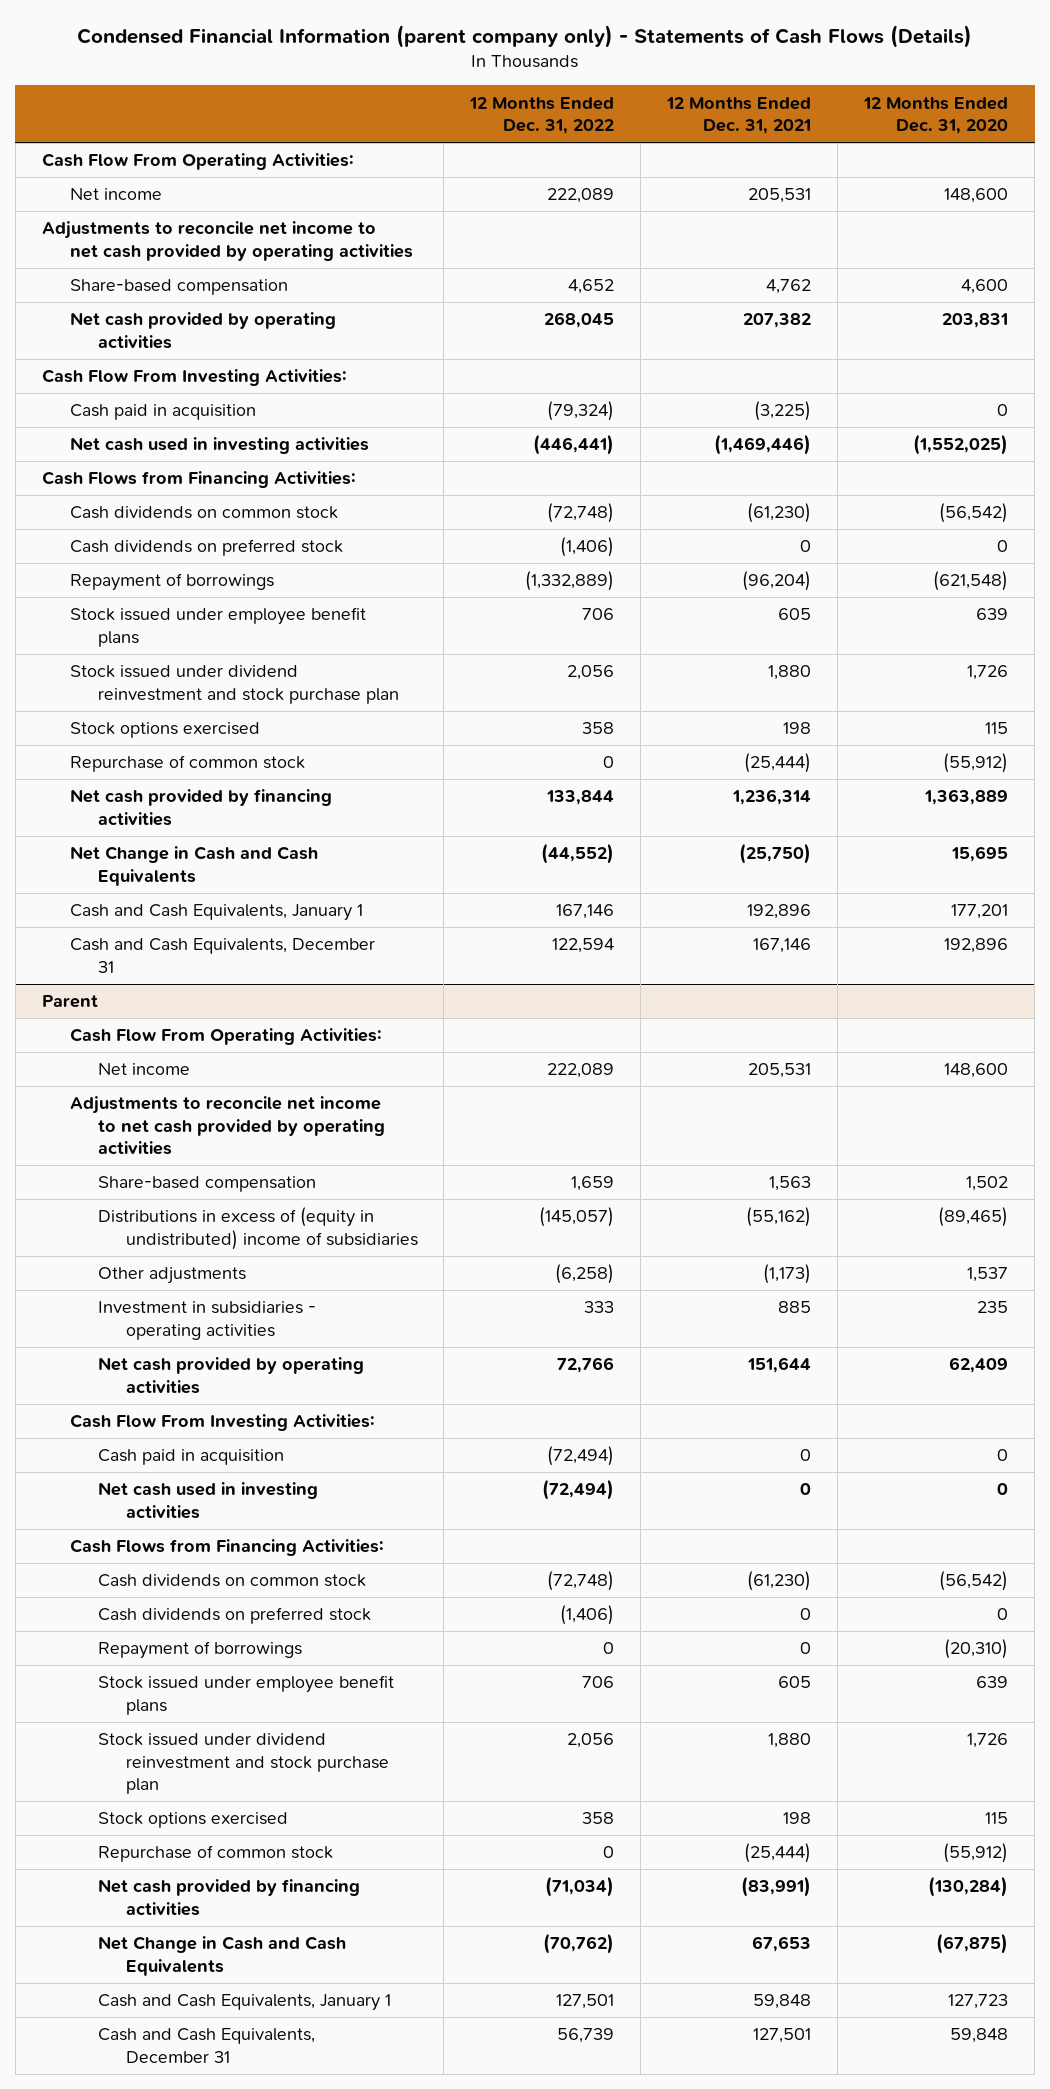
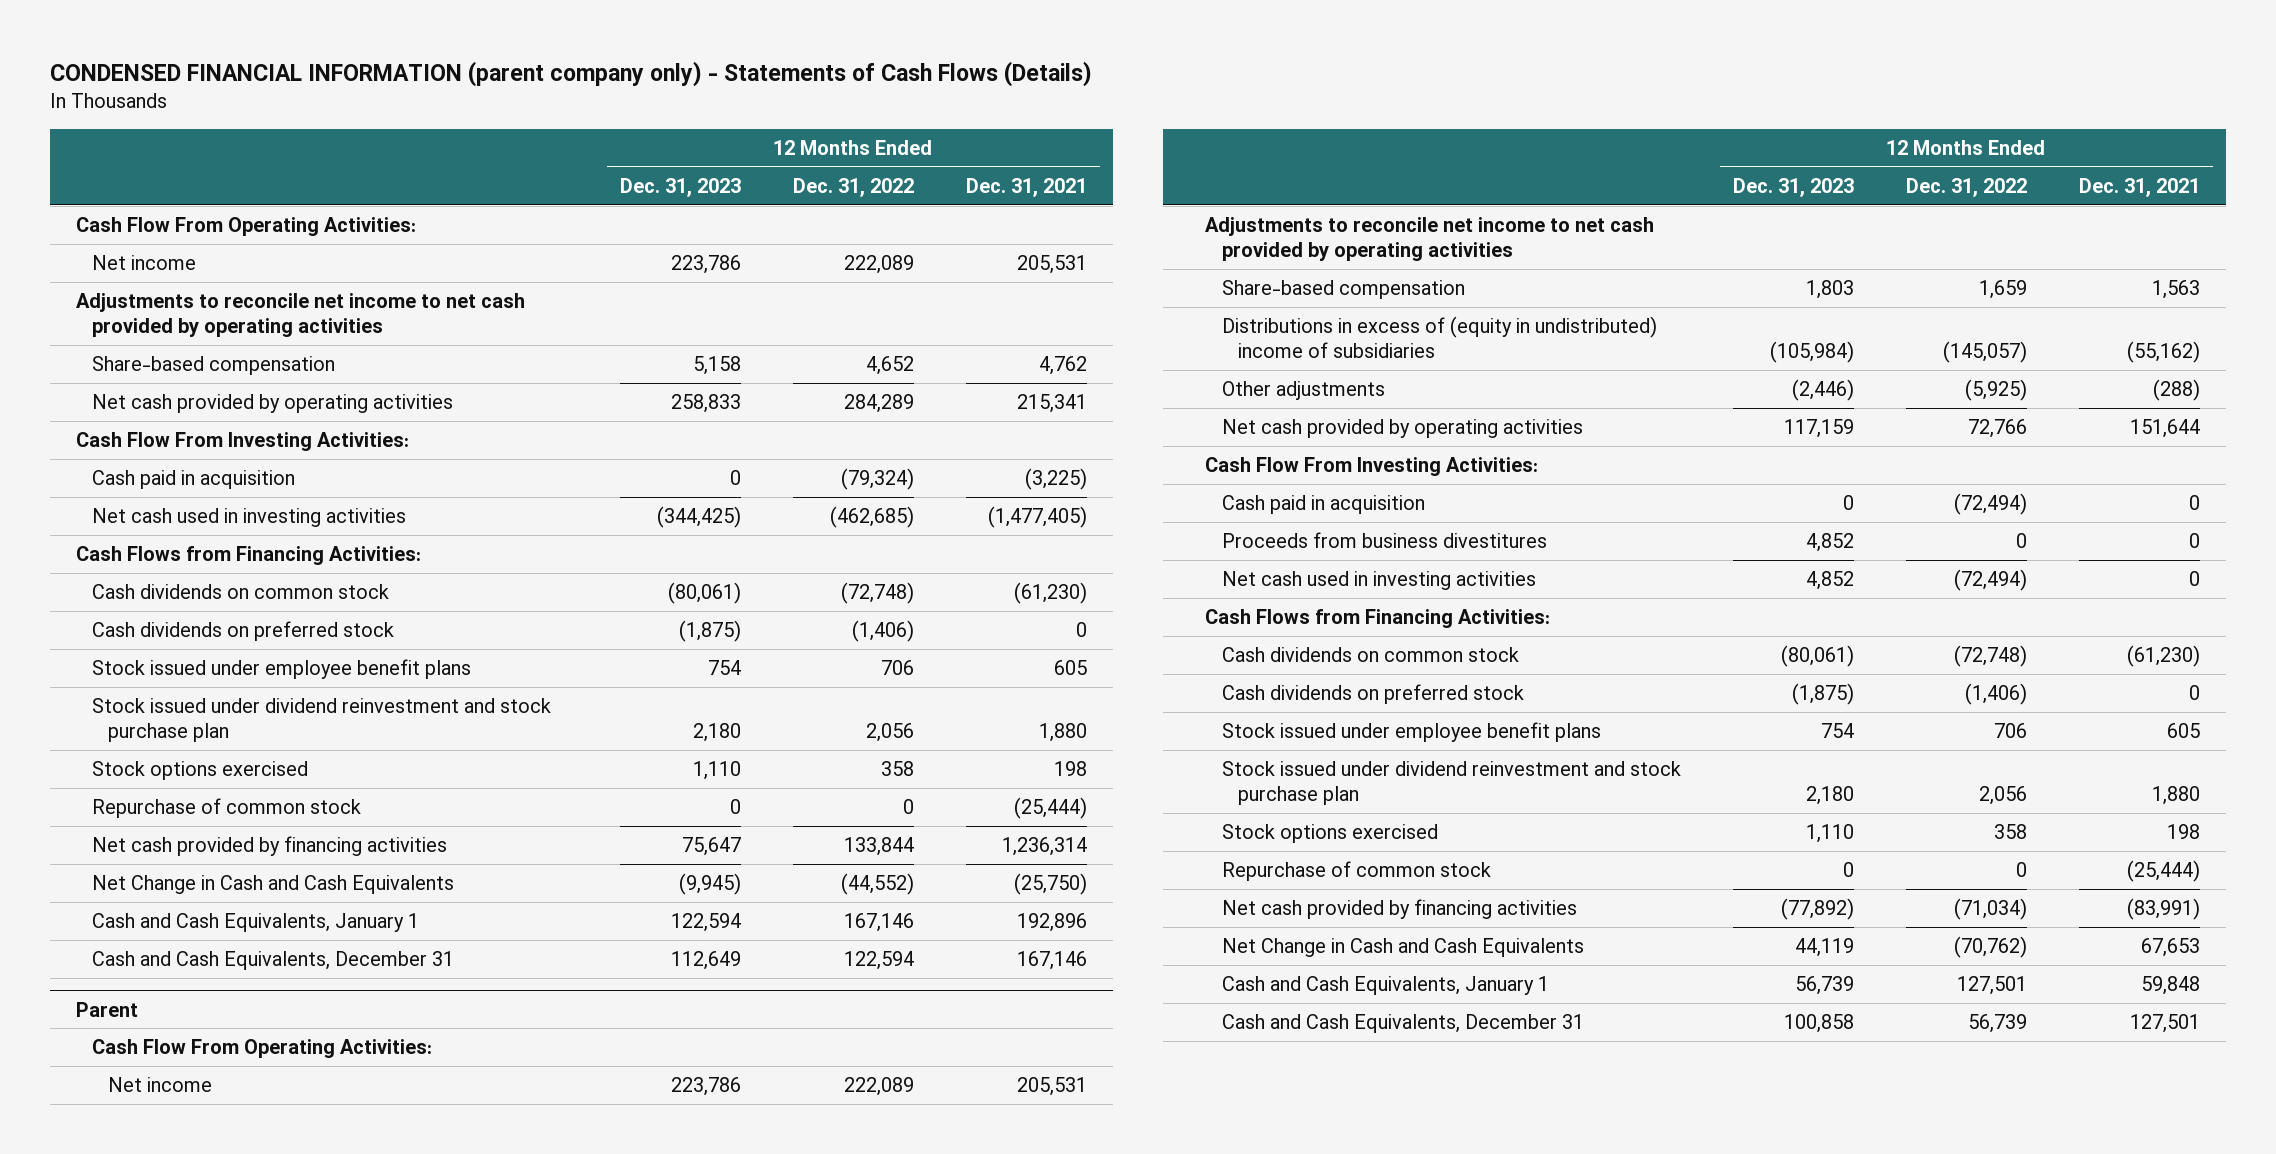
[76,25,972,49] Condensed Financial Information (parent company only) - Statements of Cash Flows (Details) -> [49,61,1092,88] CONDENSED FINANCIAL INFORMATION (parent company only) - Statements of Cash Flows (Details)
[863,96,1009,135] 12 Months Ended Dec. 31, 2020 -> none
none -> [619,177,741,197] Dec. 31, 2023
[544,312,615,329] 268,045 -> [843,394,914,414] 284,289
[743,313,812,329] 207,382 -> [1016,394,1087,414] 215,341
[533,434,615,456] (446,441) -> [829,506,914,529] (462,685)
[714,434,812,456] (1,469,446) -> [987,506,1087,529] (1,477,405)
[69,573,274,592] Repayment of borrowings -> none
[97,1301,316,1340] Investment in subsidiaries - operating activities -> none
[555,1264,615,1285] (6,258) -> [1964,379,2027,402] (5,925)
[763,1264,812,1285] (1,173) -> [2152,379,2200,402] (288)
none -> [1221,532,1547,549] Proceeds from business divestitures
[97,1641,302,1660] Repayment of borrowings -> none

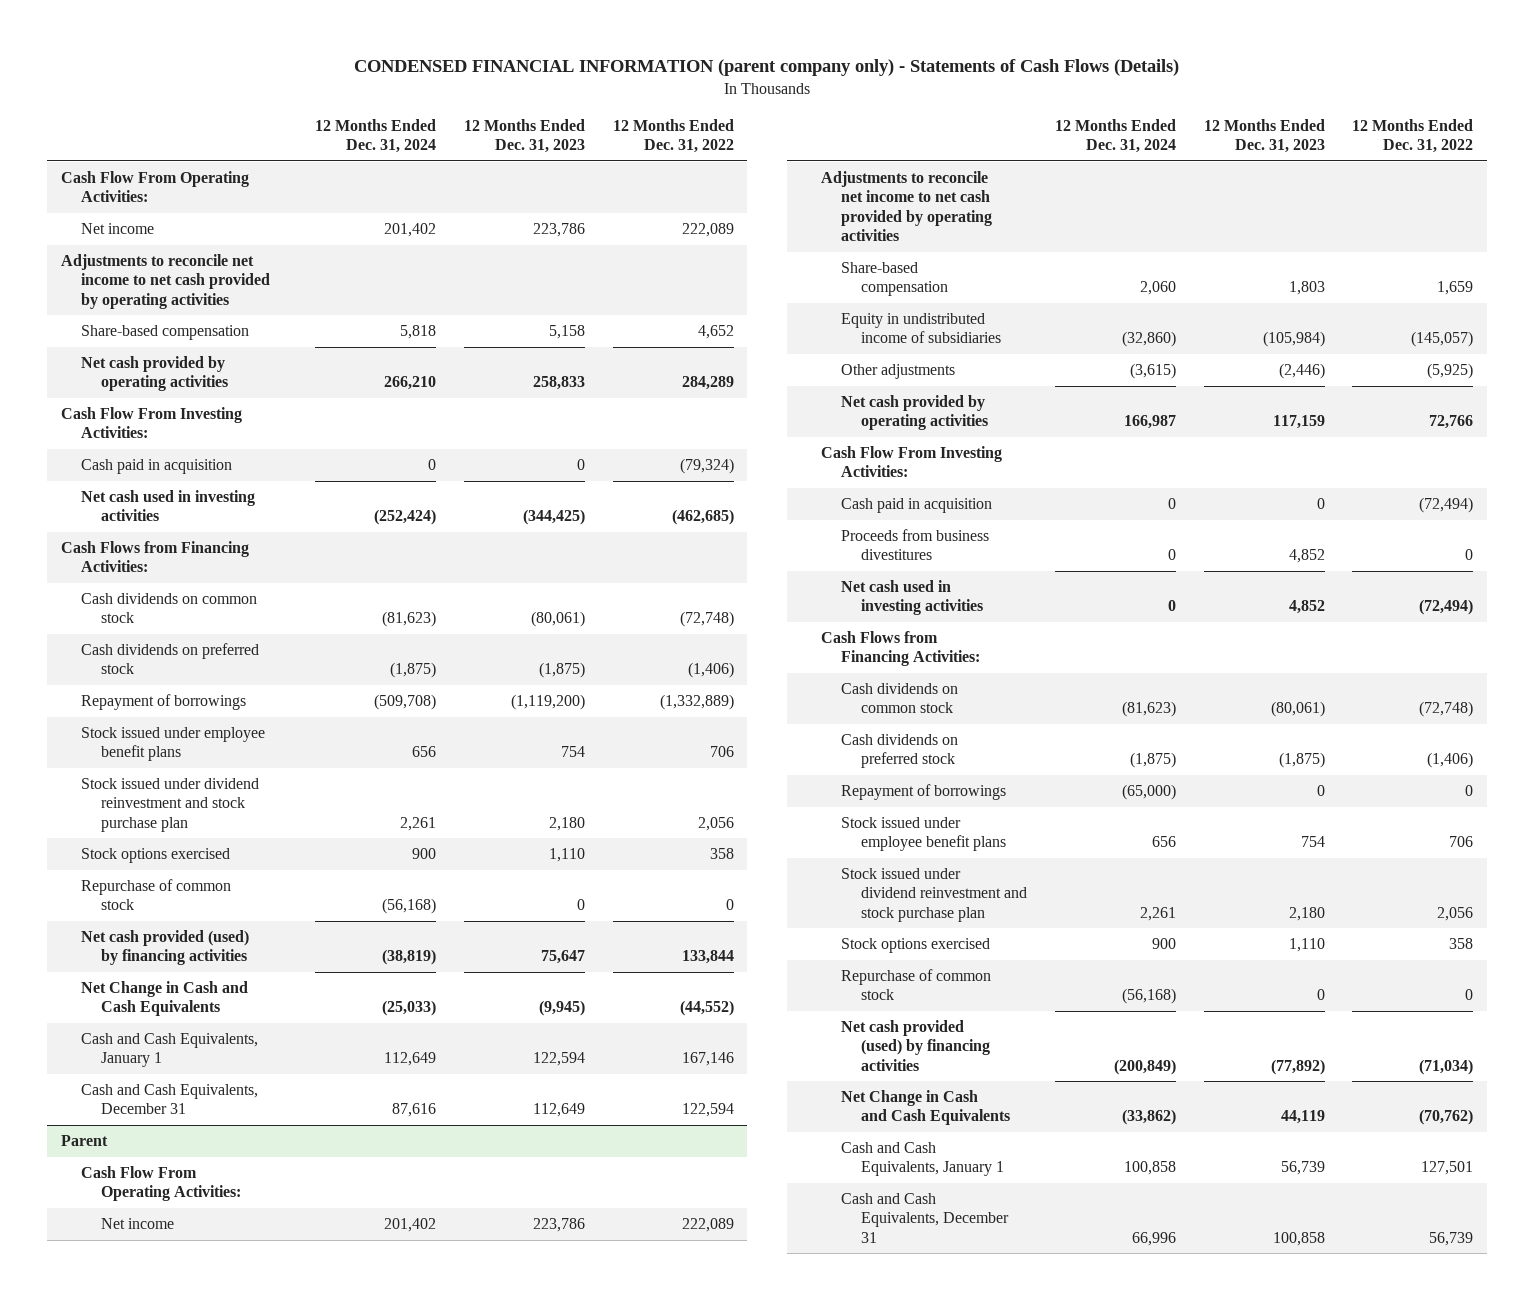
[965,177,1087,197] Dec. 31, 2021 -> none
none -> [314,118,436,154] 12 Months Ended Dec. 31, 2024
none -> [81,694,247,711] Repayment of borrowings
[92,836,448,857] Net cash provided by financing activities -> [81,930,250,966] Net cash provided (used) by financing activities
[1221,316,1657,358] Distributions in excess of (equity in undistributed) income of subsidiaries -> [841,313,1001,344] Equity in undistributed income of subsidiaries
none -> [841,784,1007,801] Repayment of borrowings
[1221,899,1577,920] Net cash provided by financing activities -> [841,1020,990,1071] Net cash provided (used) by financing activities

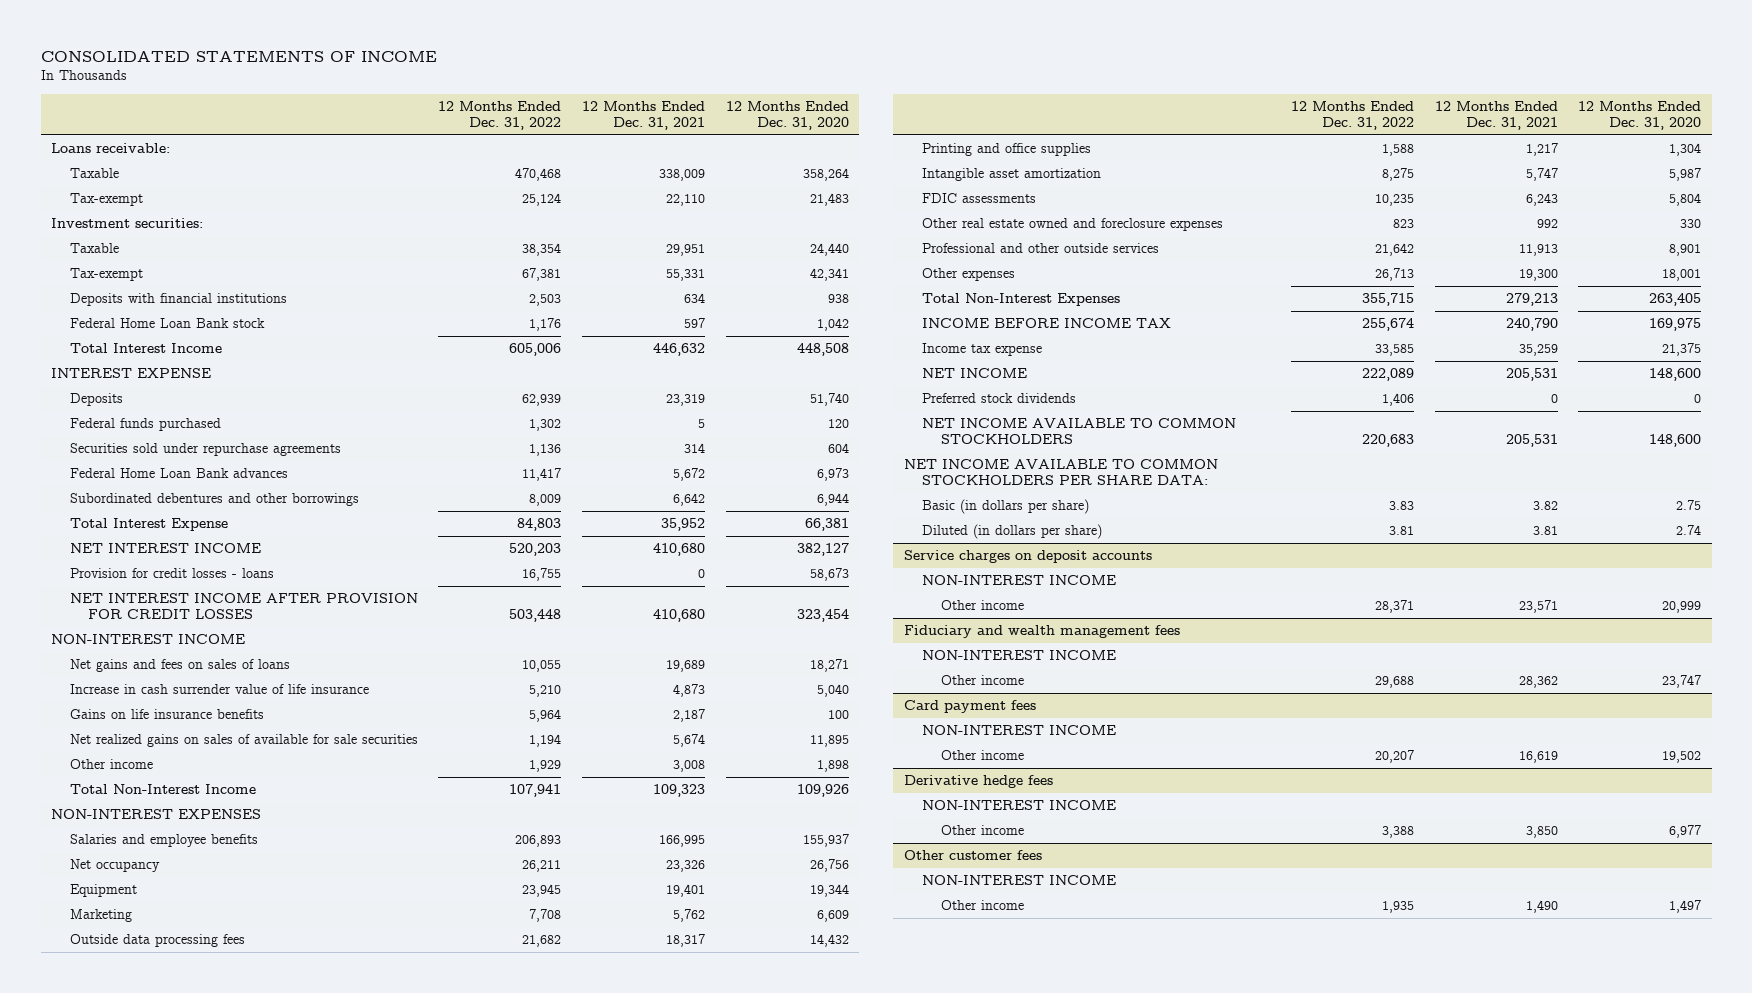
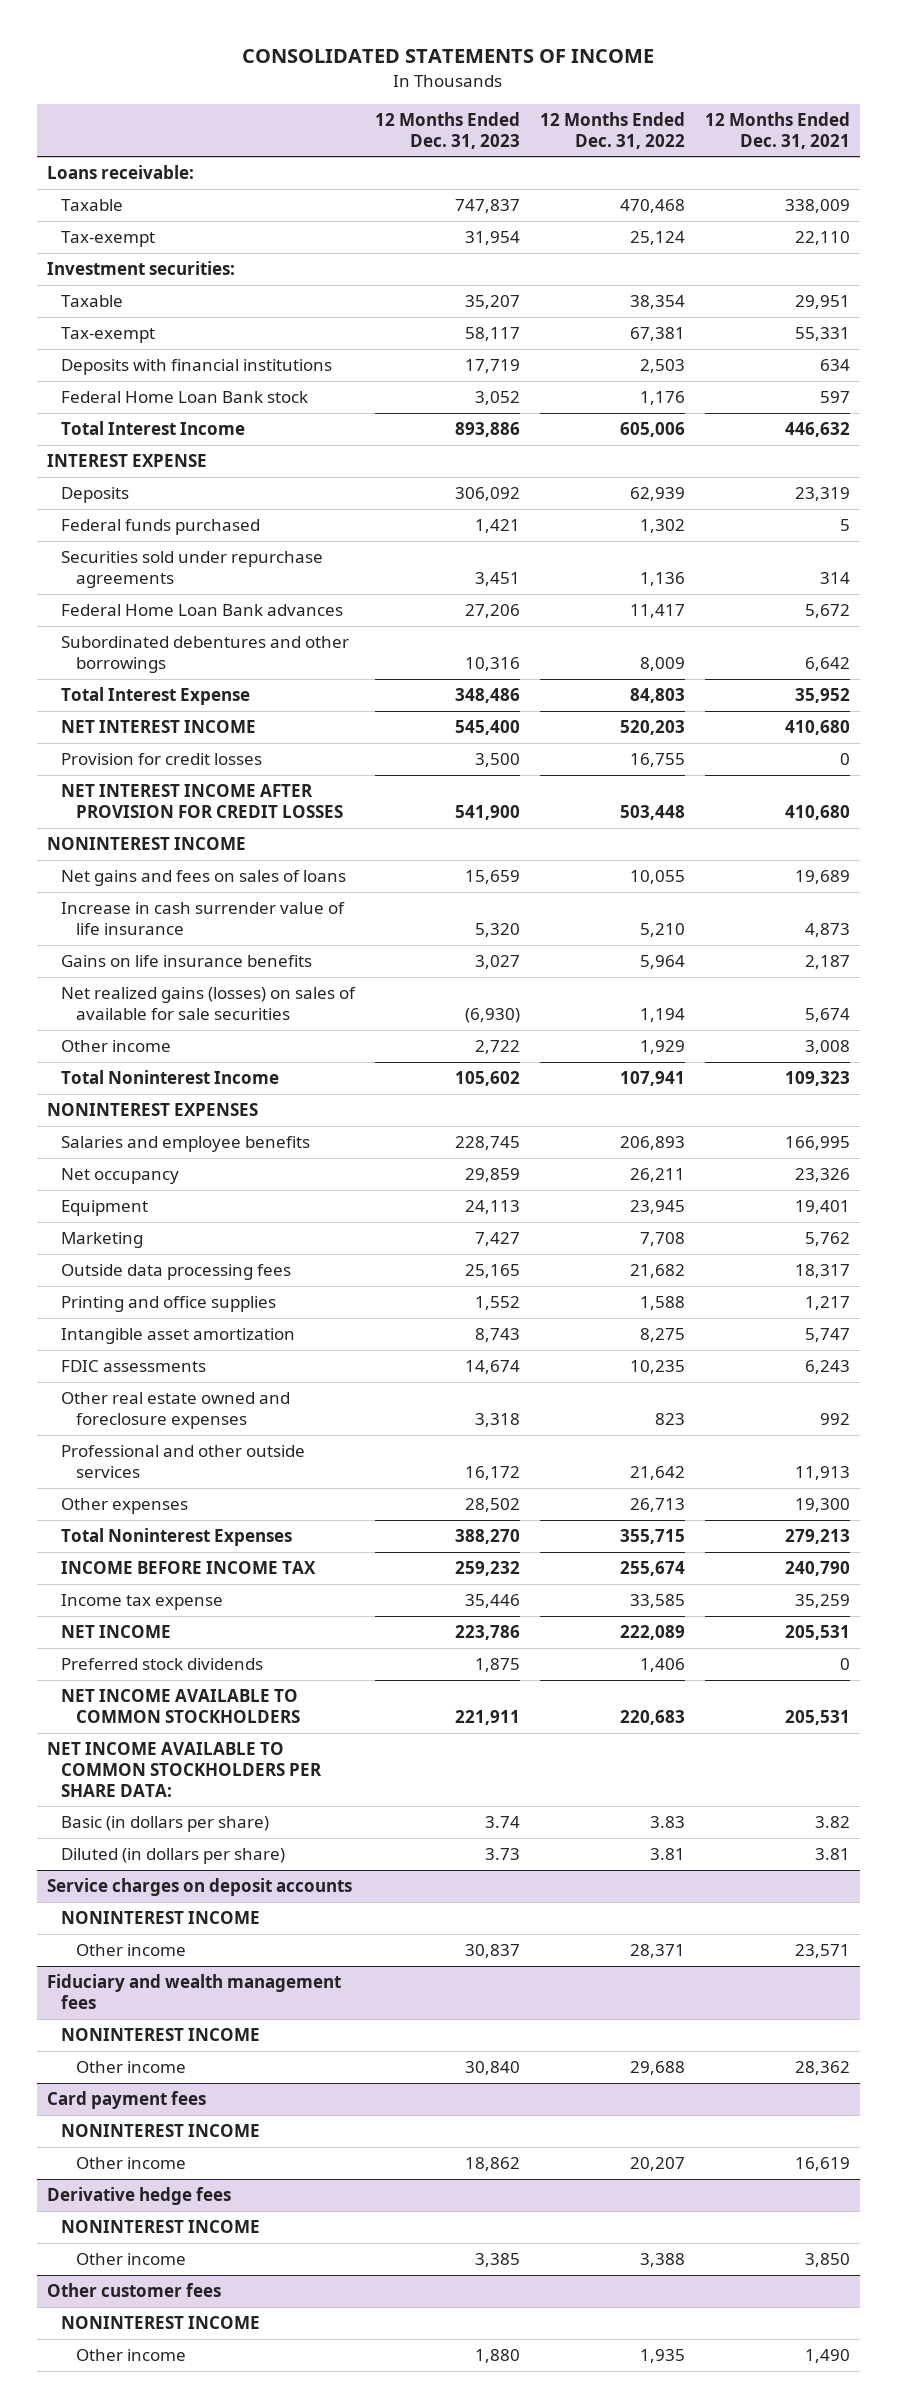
[725,101,849,131] 12 Months Ended Dec. 31, 2020 -> none
none -> [375,111,521,149] 12 Months Ended Dec. 31, 2023
[69,568,274,579] Provision for credit losses - loans -> [61,753,263,766] Provision for credit losses
[51,634,246,645] NON-INTEREST INCOME -> [46,837,246,851] NONINTEREST INCOME
[69,734,418,748] Net realized gains on sales of available for sale securities -> [61,987,357,1020] Net realized gains (losses) on sales of available for sale securities
[69,784,256,795] Total Non-Interest Income -> [61,1070,280,1085] Total Noninterest Income
[51,809,262,820] NON-INTEREST EXPENSES -> [46,1103,258,1117] NONINTEREST EXPENSES
[922,293,1121,307] Total Non-Interest Expenses -> [61,1528,293,1547] Total Noninterest Expenses
[922,575,1117,586] NON-INTEREST INCOME -> [61,1911,261,1925] NONINTEREST INCOME
[922,650,1117,661] NON-INTEREST INCOME -> [61,2028,261,2042] NONINTEREST INCOME
[922,725,1117,736] NON-INTEREST INCOME -> [61,2124,261,2138] NONINTEREST INCOME
[922,800,1117,811] NON-INTEREST INCOME -> [61,2220,261,2234] NONINTEREST INCOME
[922,875,1117,886] NON-INTEREST INCOME -> [61,2316,261,2330] NONINTEREST INCOME

